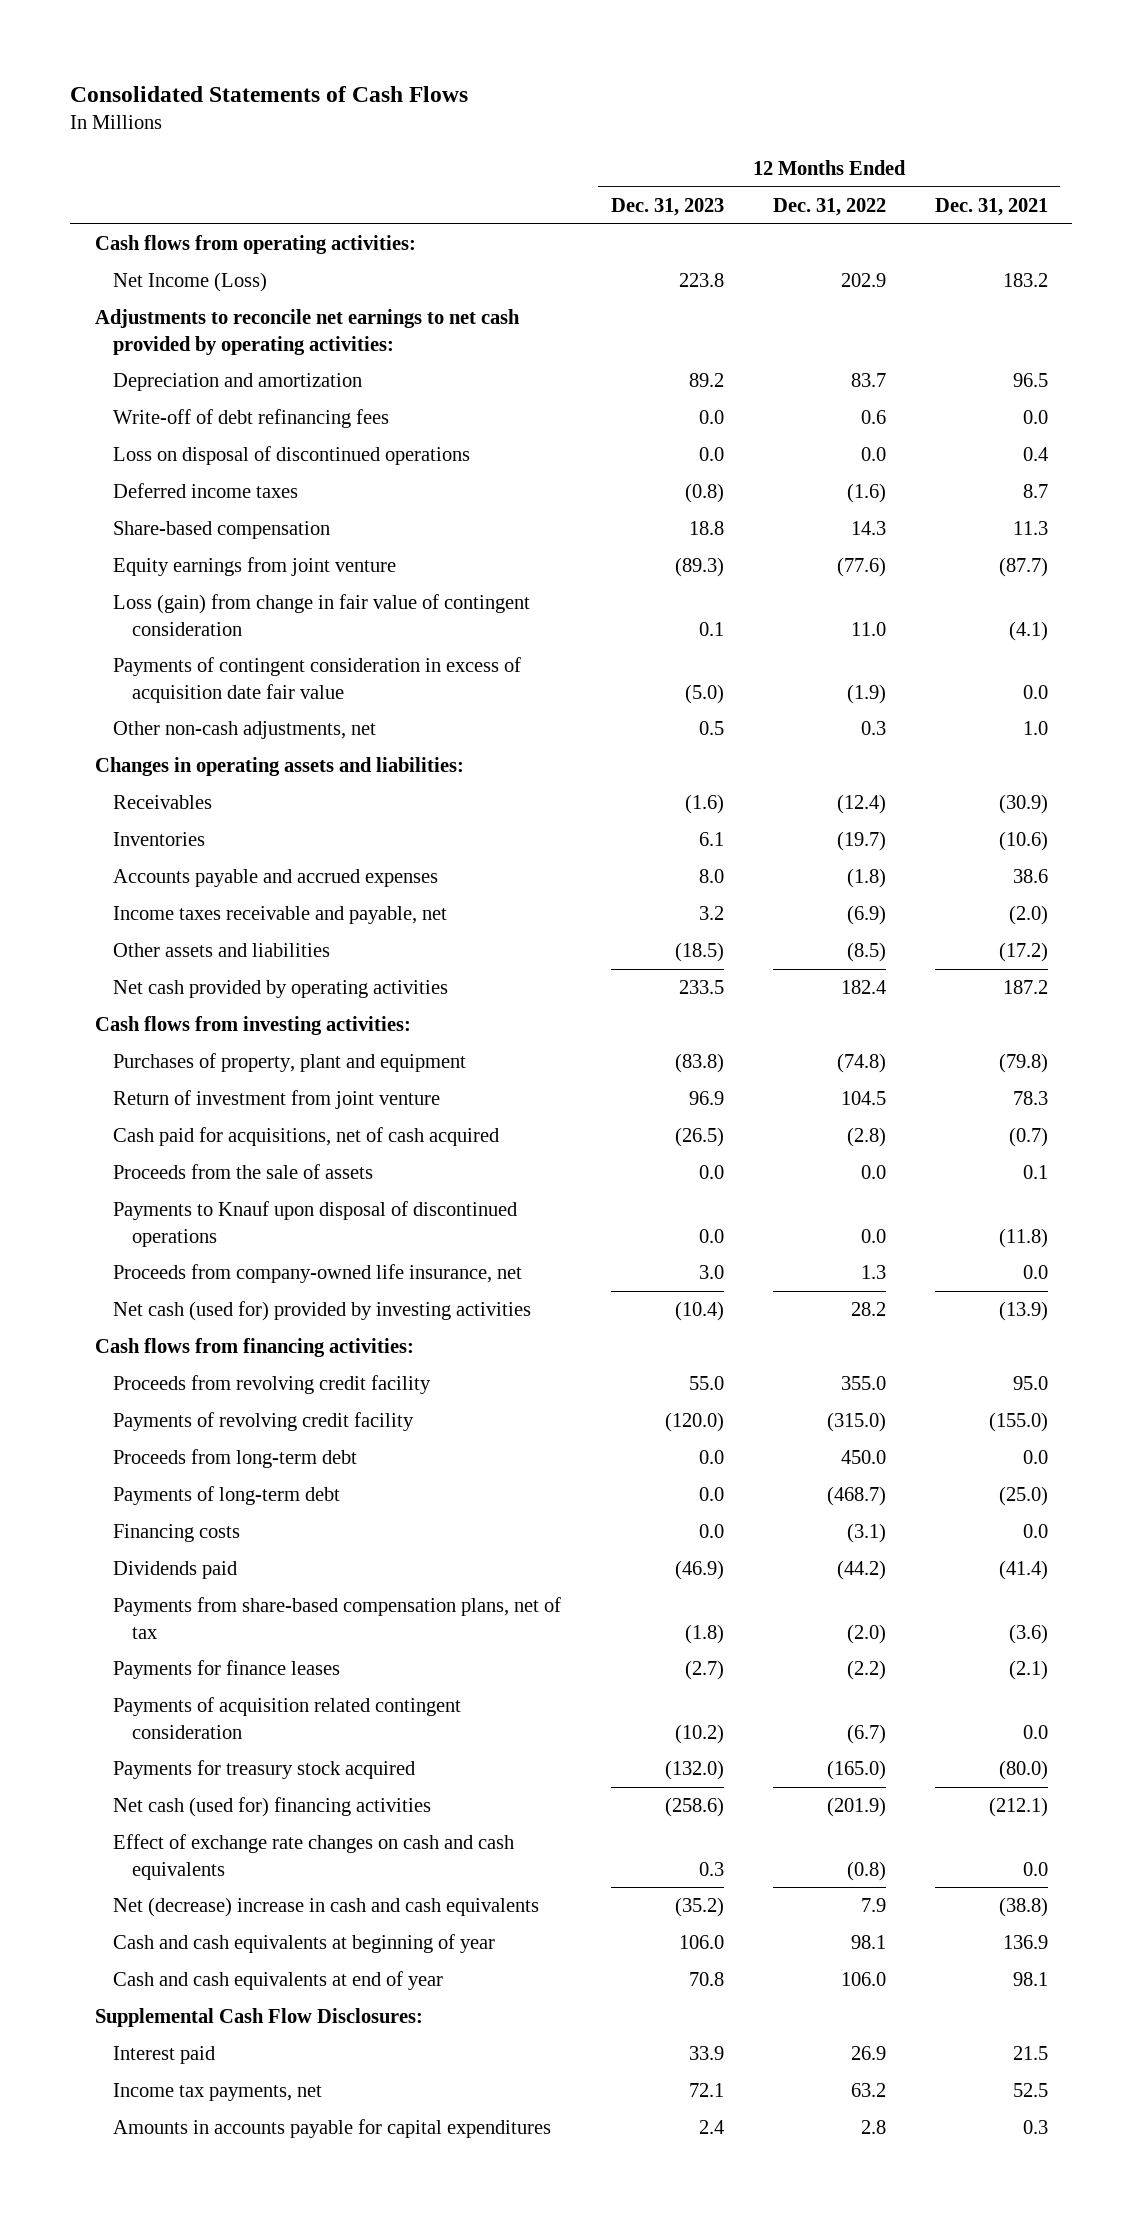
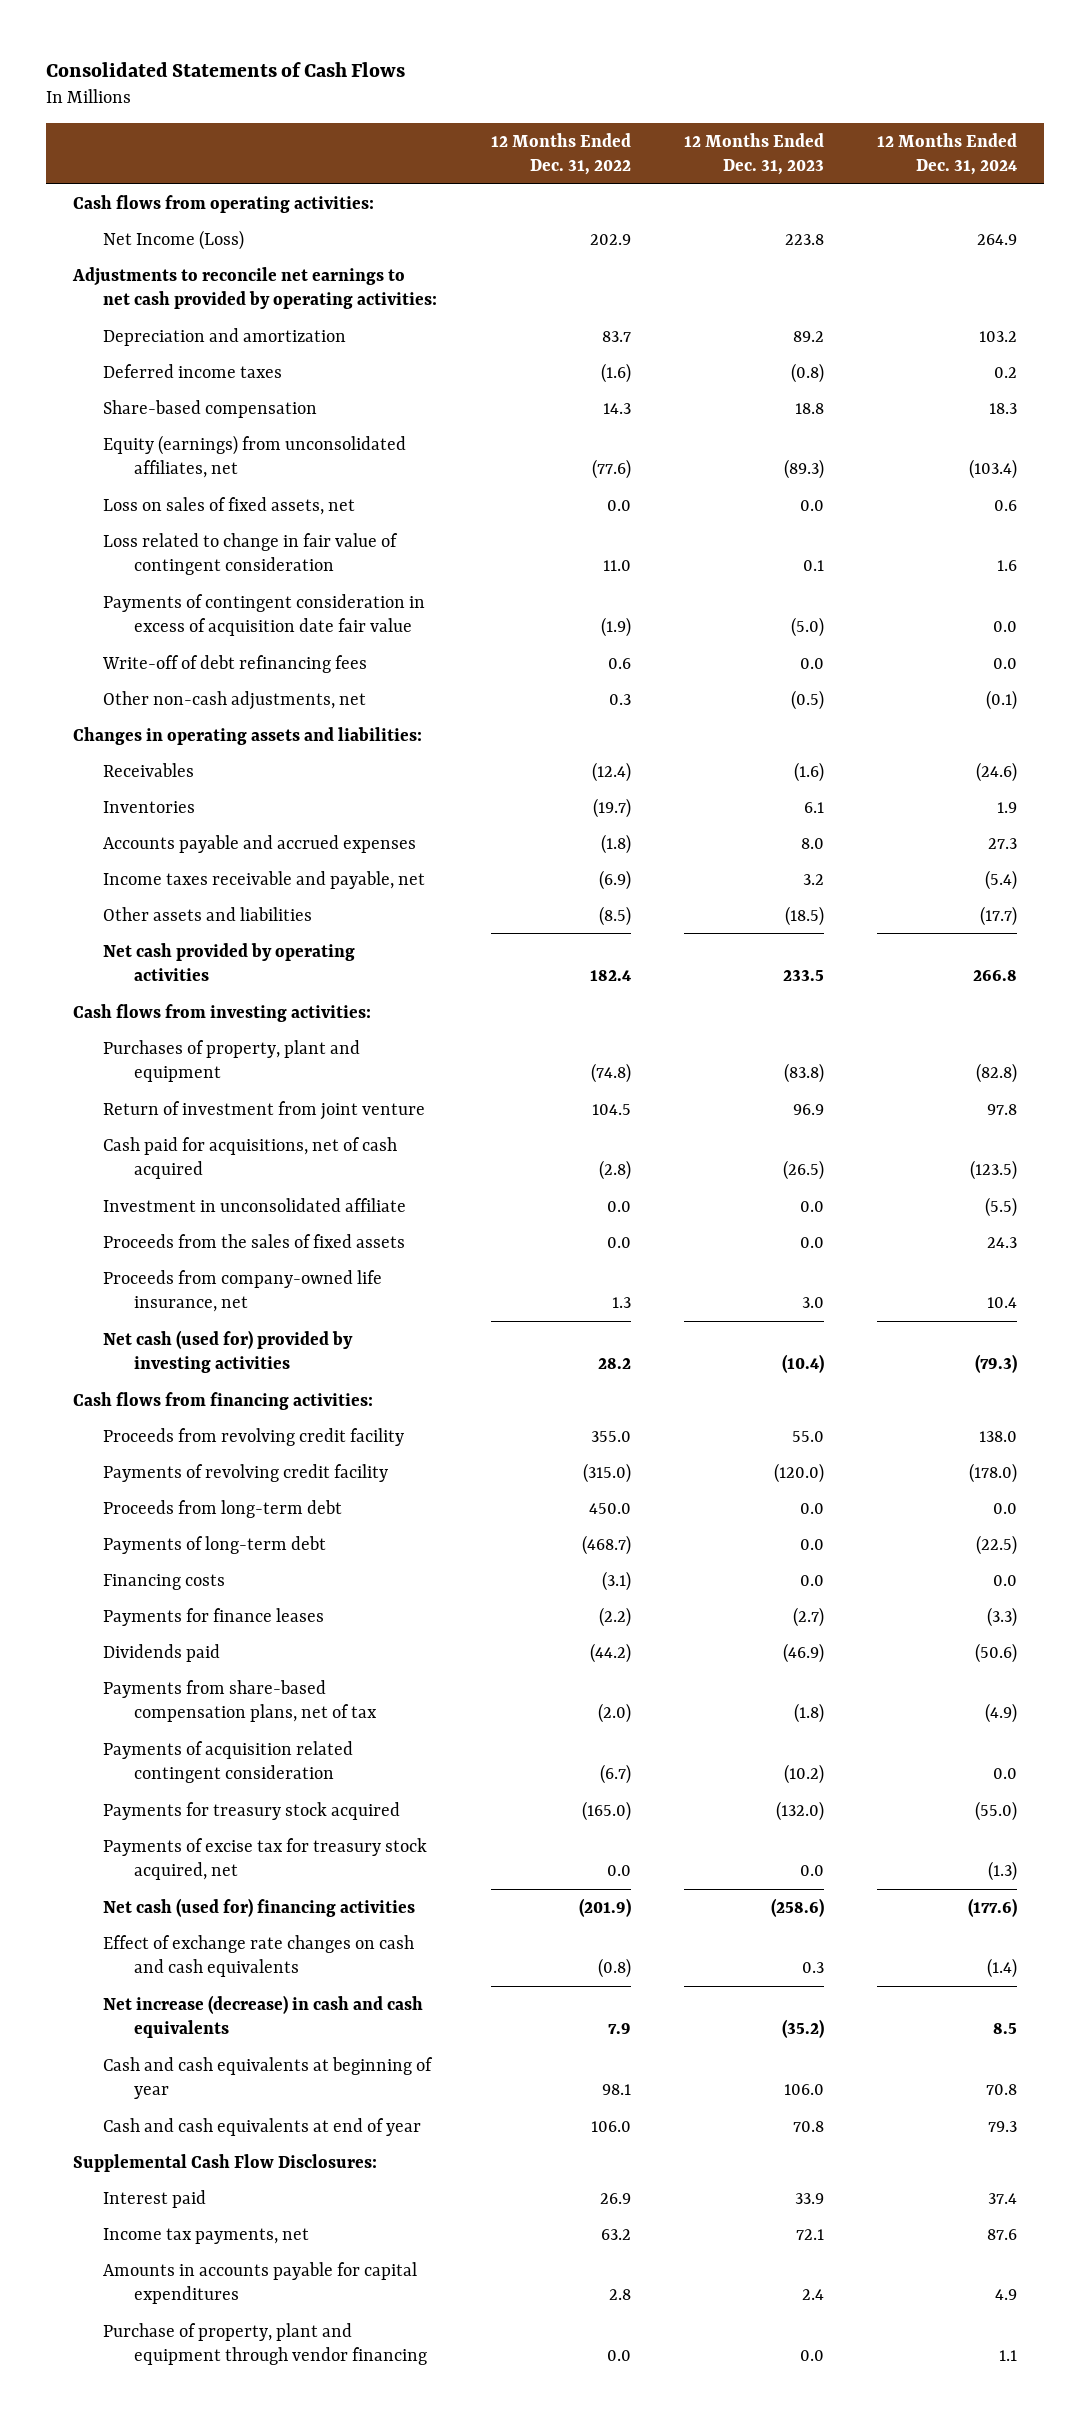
[934,197,1048,216] Dec. 31, 2021 -> none
none -> [877,132,1018,176] 12 Months Ended Dec. 31, 2024
[113,446,471,466] Loss on disposal of discontinued operations -> none
[113,557,397,577] Equity earnings from joint venture -> [103,434,407,479] Equity (earnings) from unconsolidated affiliates, net
none -> [103,496,356,515] Loss on sales of fixed assets, net
[113,594,531,636] Loss (gain) from change in fair value of contingent consideration -> [103,532,399,576] Loss related to change in fair value of contingent consideration
[113,409,390,429] Write-off of debt refinancing fees -> [102,654,368,673] Write-off of debt refinancing fees
[698,721,724,736] 0.5 -> [791,689,825,710] (0.5)
[113,1201,518,1247] Payments to Knauf upon disposal of discontinued operations -> none
none -> [103,1197,407,1212] Investment in unconsolidated affiliate
[113,1164,374,1180] Proceeds from the sale of assets -> [103,1233,406,1248] Proceeds from the sales of fixed assets
[113,1660,341,1680] Payments for finance leases -> [103,1607,325,1626] Payments for finance leases
none -> [103,1837,428,1881] Payments of excise tax for treasury stock acquired, net
[113,1897,540,1918] Net (decrease) increase in cash and cash equivalents -> [103,1994,424,2039] Net increase (decrease) in cash and cash equivalents
none -> [103,2322,427,2366] Purchase of property, plant and equipment through vendor financing

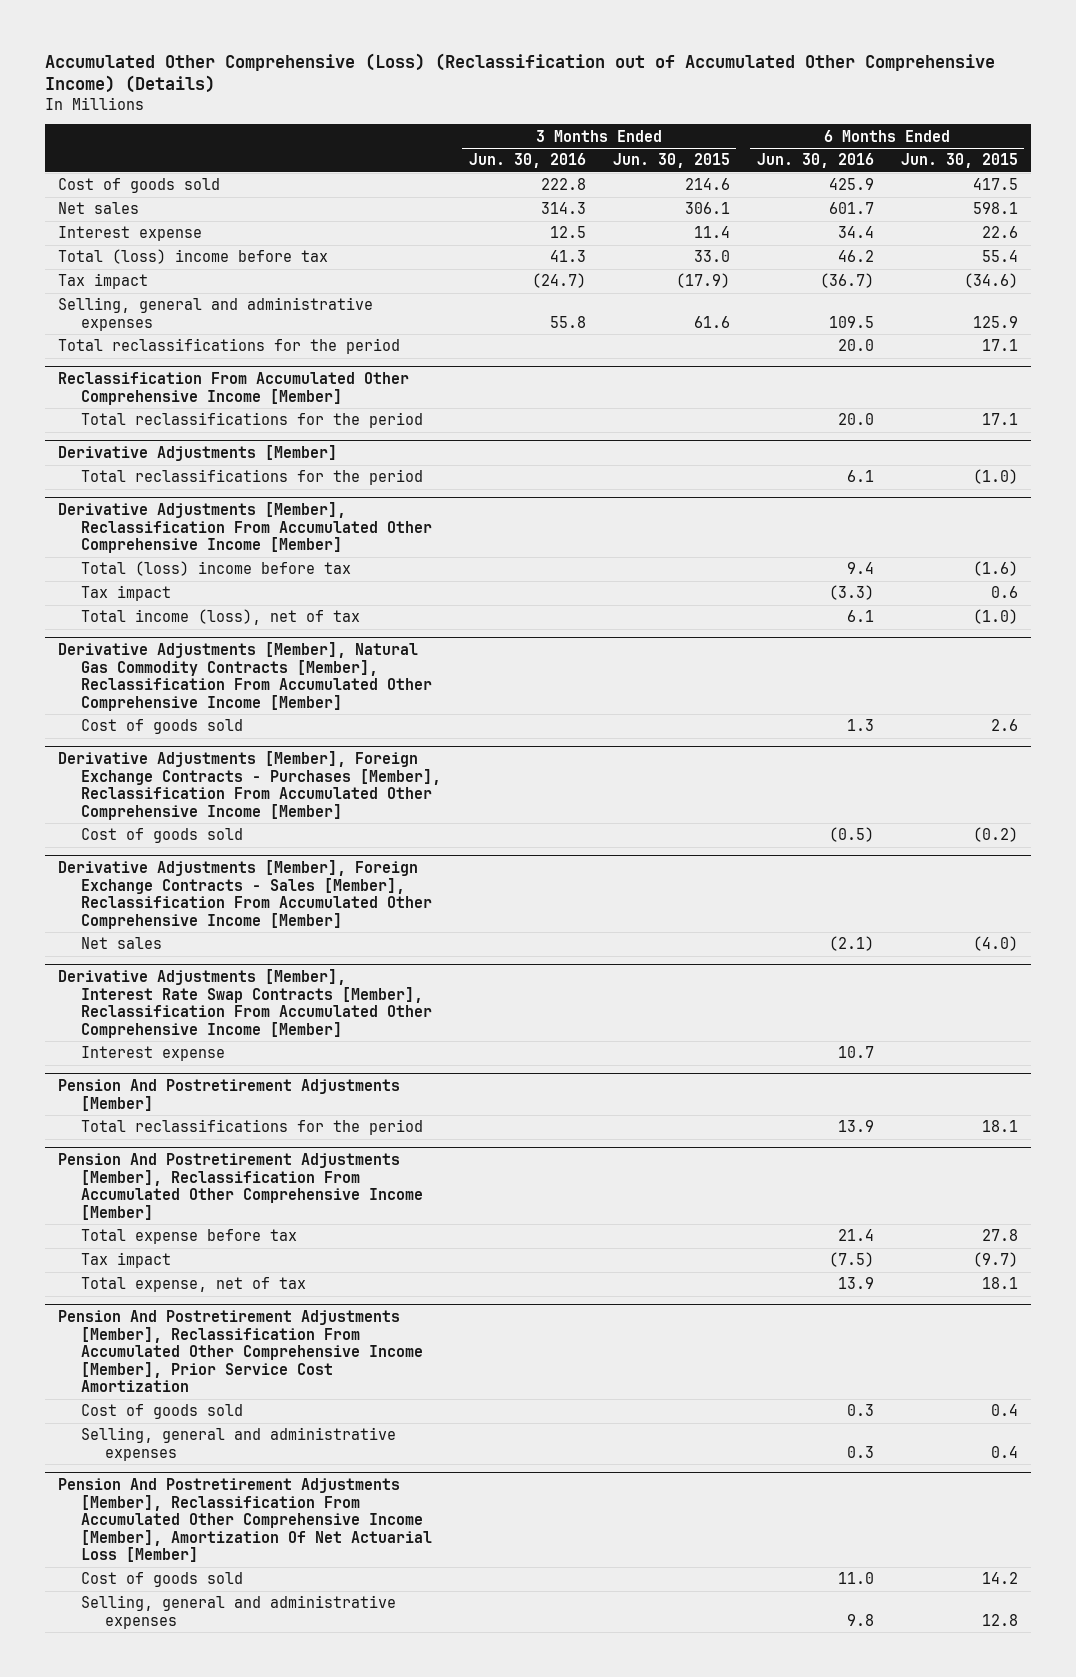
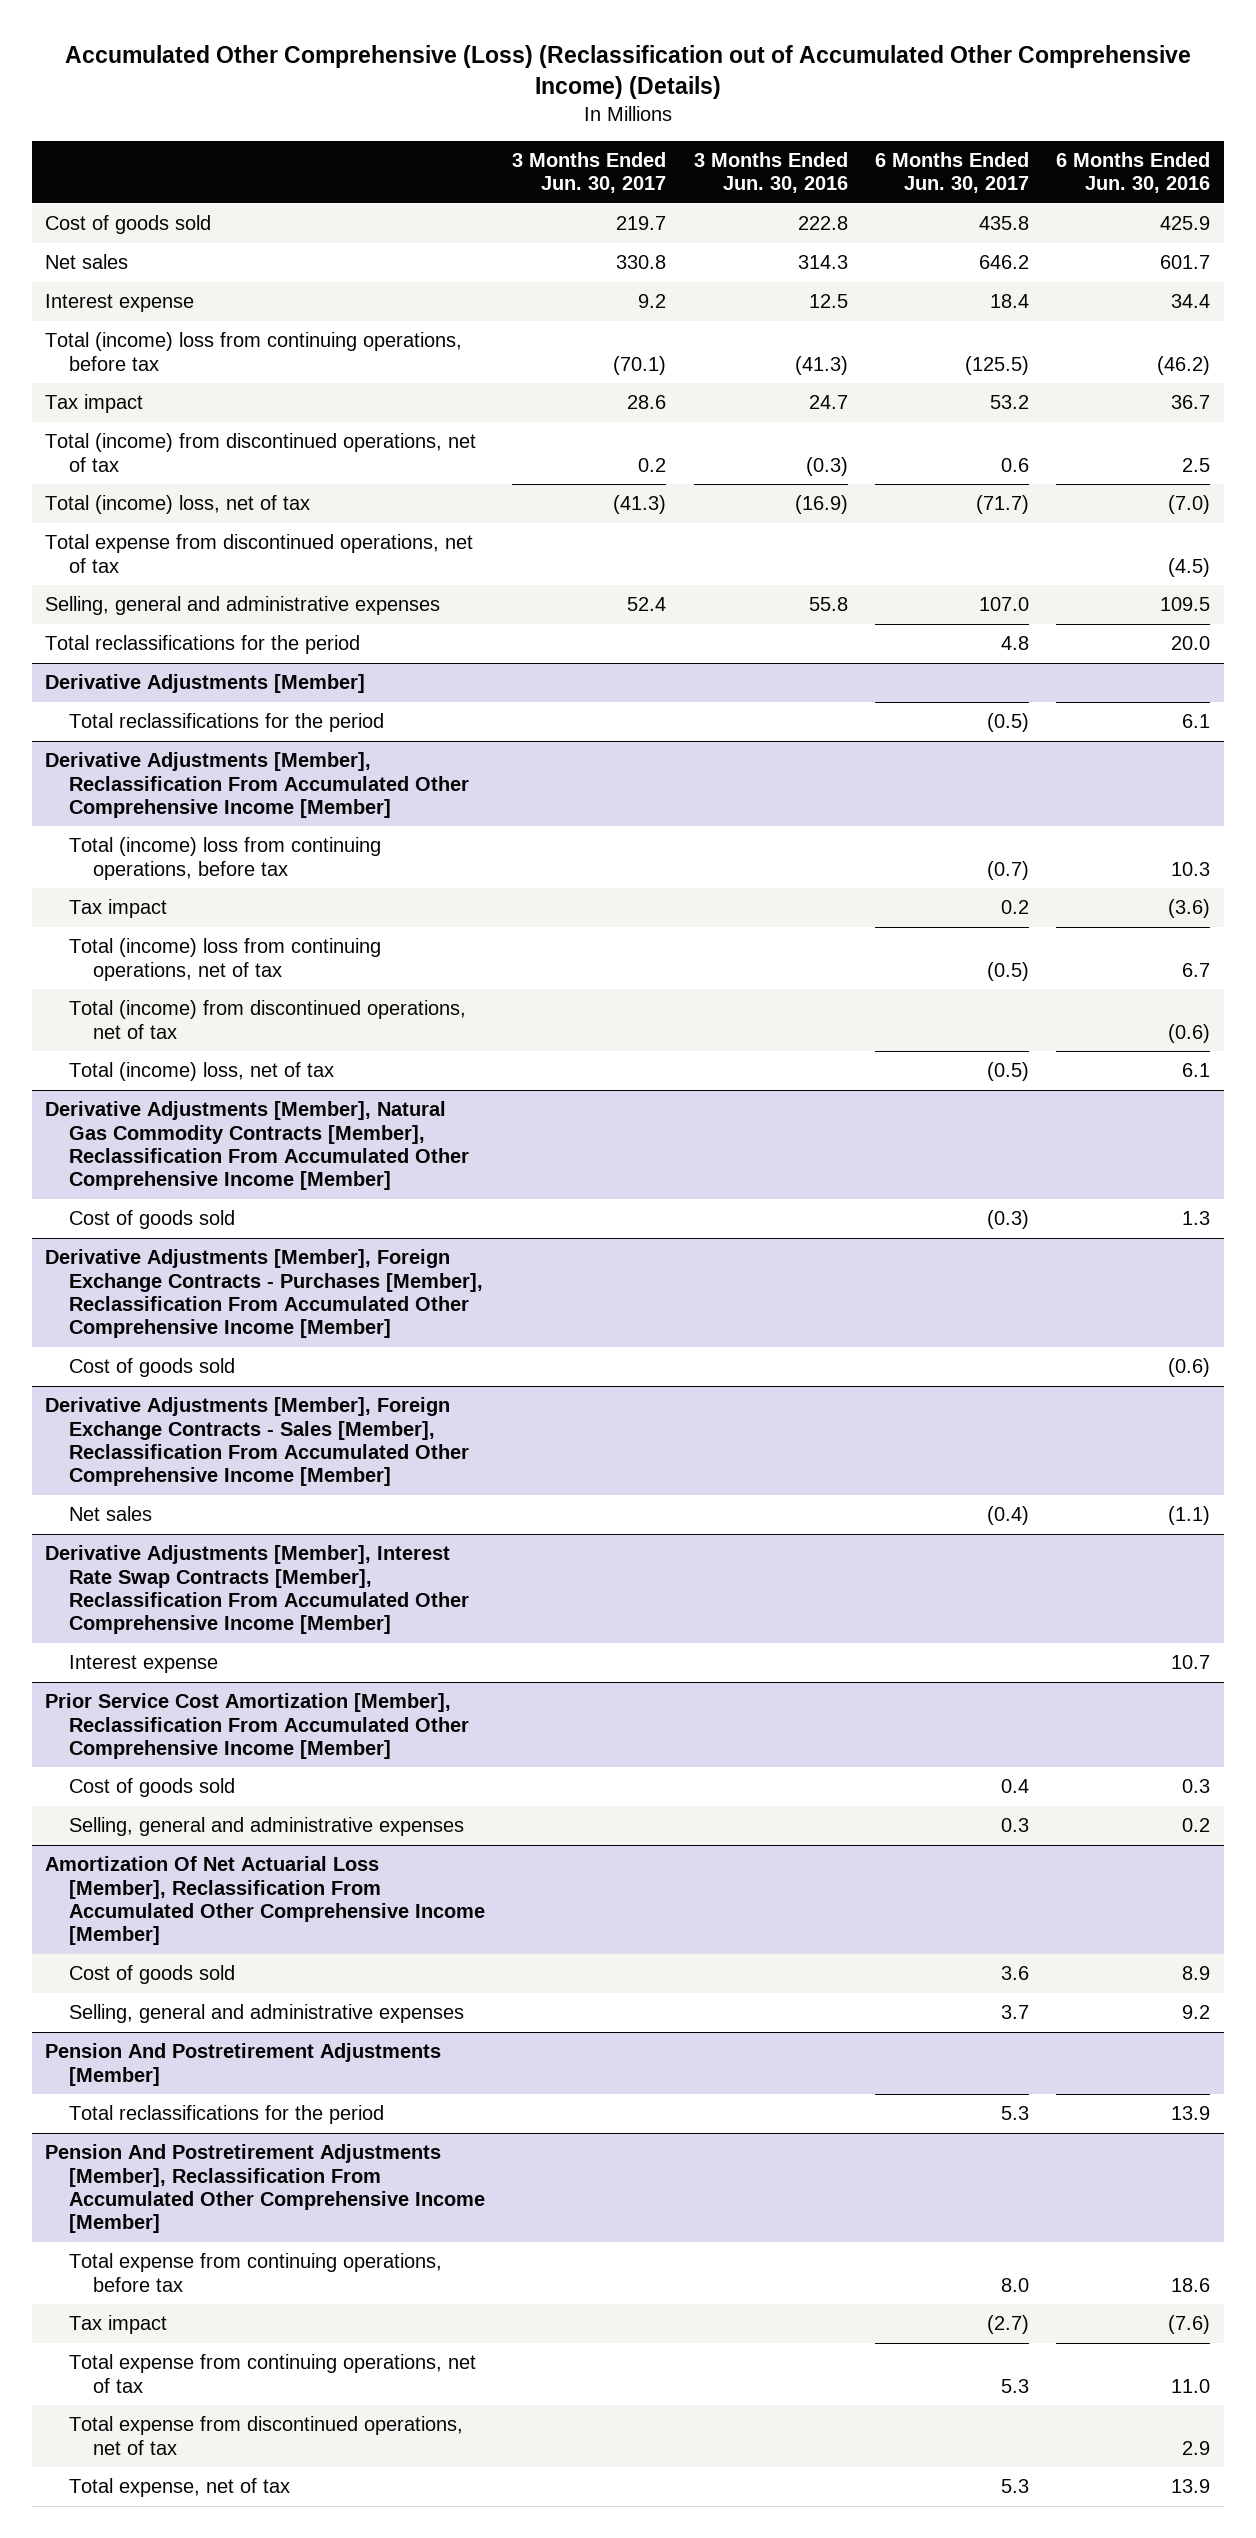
[612,153,730,169] Jun. 30, 2015 -> none
[900,153,1018,169] Jun. 30, 2015 -> none
none -> [512,151,667,194] 3 Months Ended Jun. 30, 2017
none -> [874,151,1029,194] 6 Months Ended Jun. 30, 2017
[58,249,329,265] Total (loss) income before tax -> [45,332,463,371] Total (income) loss from continuing operations, before tax
[549,250,586,263] 41.3 -> [794,355,848,375] (41.3)
[837,250,874,263] 46.2 -> [1157,355,1211,375] (46.2)
[531,273,586,289] (24.7) -> [808,395,848,410] 24.7
[819,273,874,289] (36.7) -> [1171,395,1211,410] 36.7
none -> [45,433,477,472] Total (income) from discontinued operations, net of tax
none -> [45,495,311,515] Total (income) loss, net of tax
none -> [45,534,474,573] Total expense from discontinued operations, net of tax
[58,371,410,405] Reclassification From Accumulated Other Comprehensive Income [Member] -> none
[81,412,424,429] Total reclassifications for the period -> none
[81,561,352,577] Total (loss) income before tax -> [69,837,382,880] Total (income) loss from continuing operations, before tax
[846,562,874,575] 9.4 -> [1171,861,1211,876] 10.3
[828,585,874,601] (3.3) -> [1168,899,1211,919] (3.6)
[81,609,361,626] Total income (loss), net of tax -> [69,938,382,981] Total (income) loss from continuing operations, net of tax
[846,610,874,623] 6.1 -> [1182,962,1211,977] 6.7
none -> [69,1000,467,1039] Total (income) from discontinued operations, net of tax
none -> [69,1062,335,1082] Total (income) loss, net of tax
[828,827,874,843] (0.5) -> [1168,1358,1211,1378] (0.6)
[828,936,874,952] (2.1) -> [1168,1506,1211,1526] (1.1)
none -> [45,1693,470,1759] Prior Service Cost Amortization [Member], Reclassification From Accumulated Other Comprehensive Income [Member]
none -> [69,1778,236,1798] Cost of goods sold
none -> [69,1817,465,1837] Selling, general and administrative expenses
none -> [45,1856,486,1946] Amortization Of Net Actuarial Loss [Member], Reclassification From Accumulated Other Comprehensive Income [Member]
none -> [69,1965,236,1985] Cost of goods sold
none -> [69,2004,465,2024] Selling, general and administrative expenses
[81,1229,298,1245] Total expense before tax -> [69,2253,443,2292] Total expense from continuing operations, before tax
[837,1229,874,1242] 21.4 -> [1171,2277,1211,2292] 18.6
[828,1252,874,1268] (7.5) -> [1168,2315,1211,2335] (7.6)
none -> [69,2354,477,2393] Total expense from continuing operations, net of tax
none -> [69,2416,464,2455] Total expense from discontinued operations, net of tax
[58,1309,424,1393] Pension And Postretirement Adjustments [Member], Reclassification From Accumulated Other Comprehensive Income [Member], Prior Service Cost Amortization -> none
[81,1404,244,1420] Cost of goods sold -> none
[81,1427,397,1461] Selling, general and administrative expenses -> none
[58,1477,433,1563] Pension And Postretirement Adjustments [Member], Reclassification From Accumulated Other Comprehensive Income [Member], Amortization Of Net Actuarial Loss [Member] -> none
[81,1572,244,1588] Cost of goods sold -> none
[81,1595,397,1629] Selling, general and administrative expenses -> none

